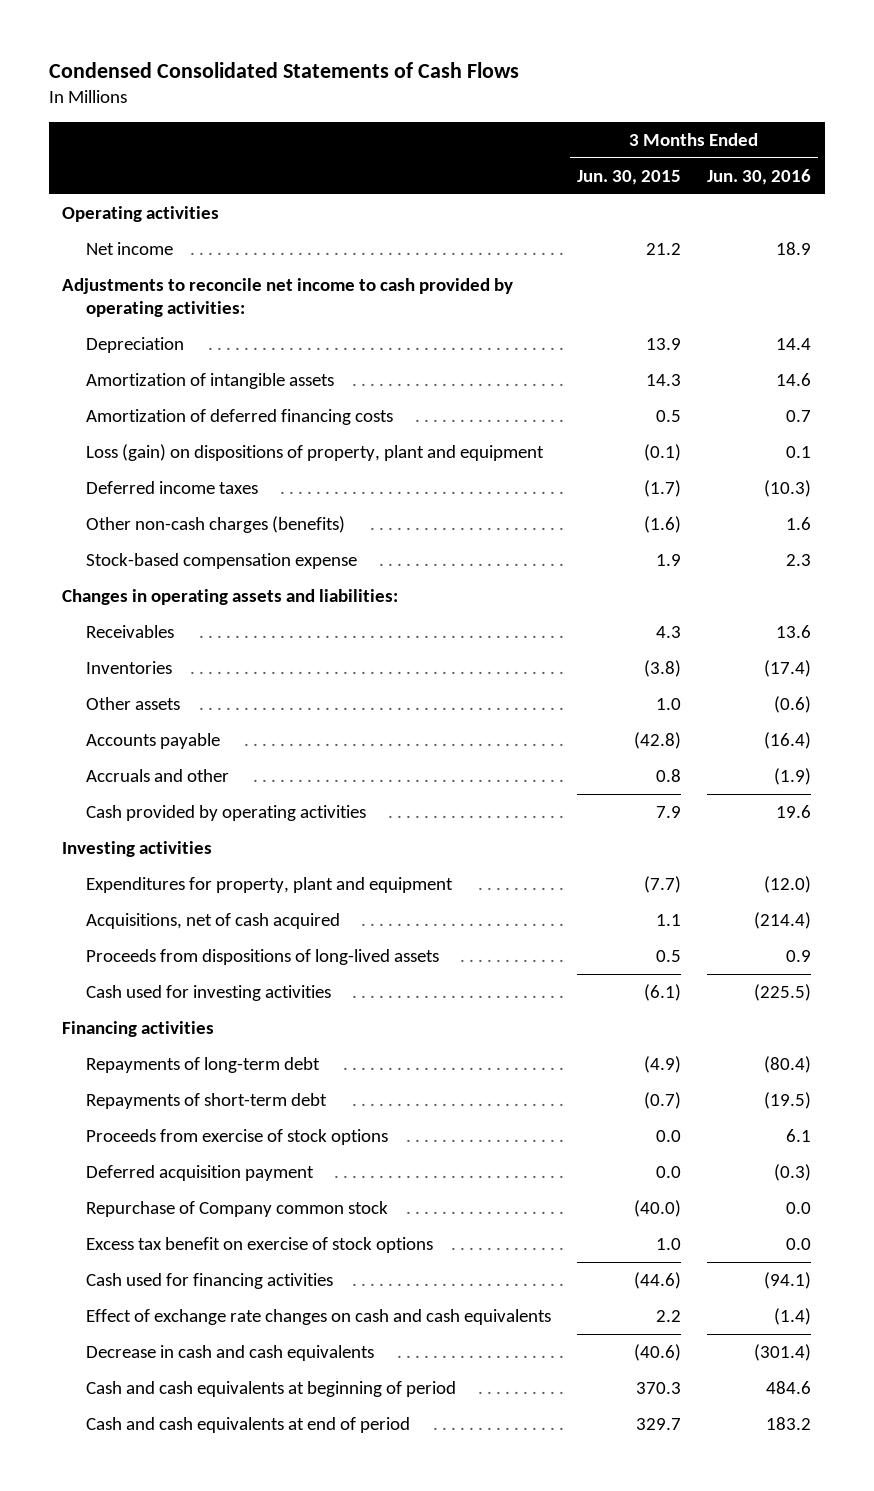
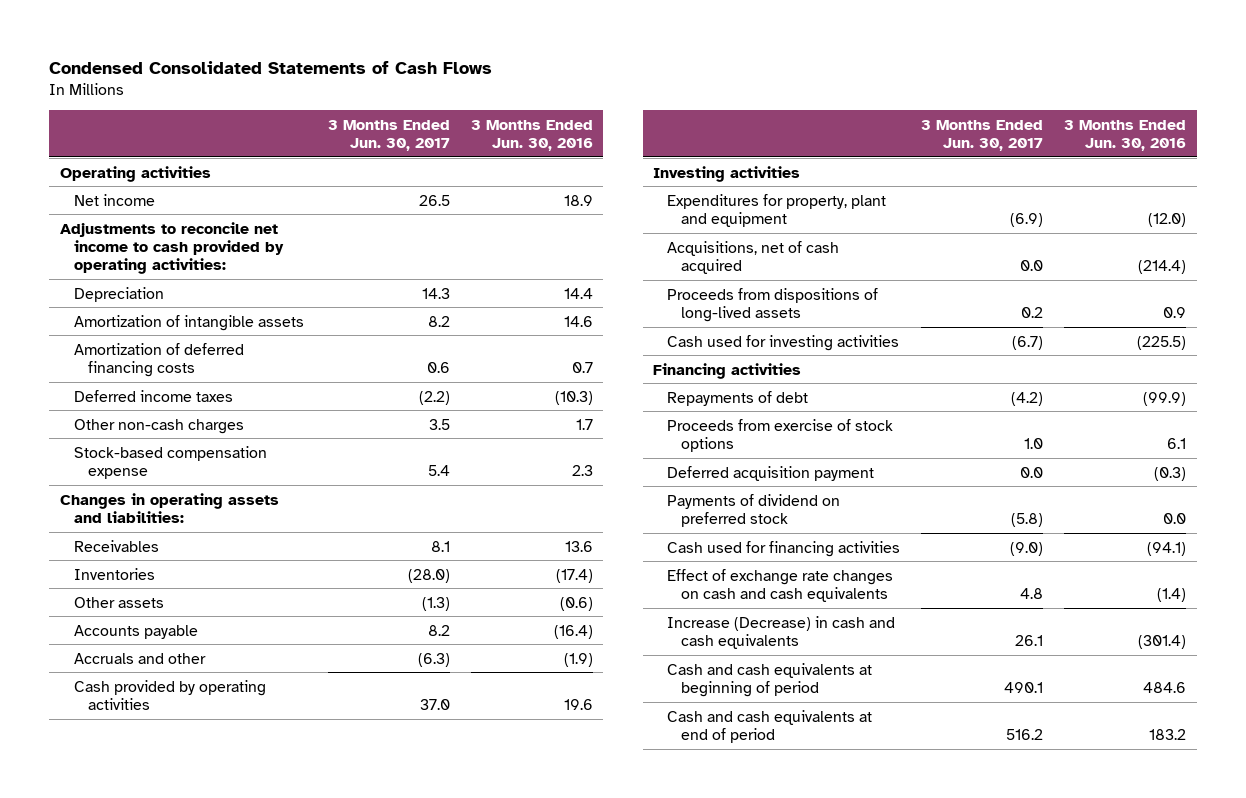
[577,169,682,185] Jun. 30, 2015 -> none
none -> [327,119,450,152] 3 Months Ended Jun. 30, 2017
[85,444,544,462] Loss (gain) on dispositions of property, plant and equipment -> none
[85,516,345,534] Other non-cash charges (benefits) -> [73,418,244,434] Other non-cash charges
[786,517,812,531] 1.6 -> [575,418,593,430] 1.7
[85,1093,327,1110] Repayments of short-term debt -> none
[85,1057,320,1074] Repayments of long-term debt -> [667,390,809,406] Repayments of debt
[764,1056,812,1074] (80.4) -> [1143,391,1187,406] (99.9)
[85,1201,388,1218] Repurchase of Company common stock -> none
[85,1237,433,1254] Excess tax benefit on exercise of stock options -> none
none -> [667,493,841,527] Payments of dividend on preferred stock
[85,1345,374,1362] Decrease in cash and cash equivalents -> [667,615,896,649] Increase (Decrease) in cash and cash equivalents

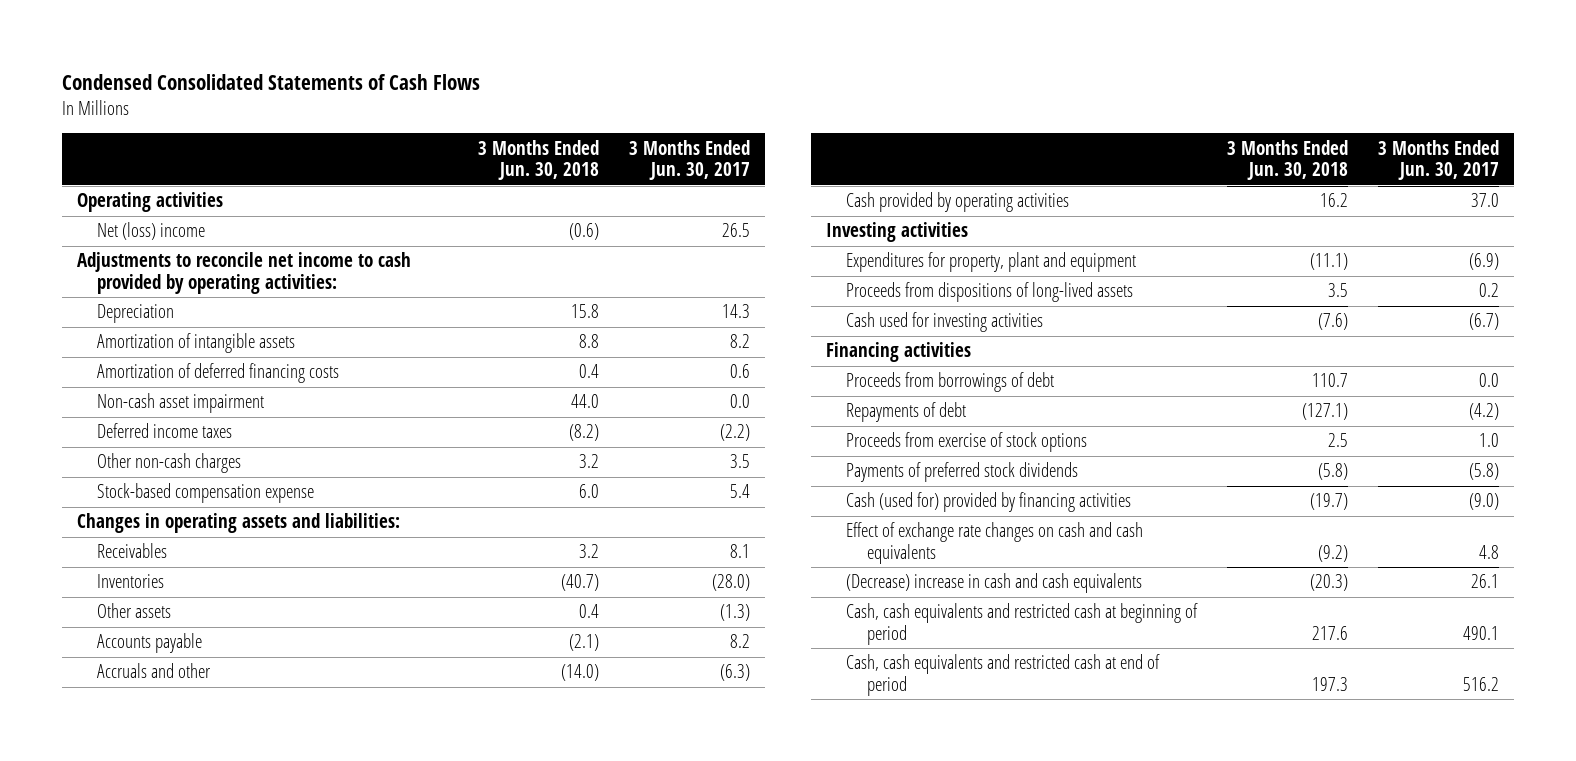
[470,119,593,152] 3 Months Ended Jun. 30, 2016 -> none
none -> [478,139,600,181] 3 Months Ended Jun. 30, 2018
[73,193,155,206] Net income -> [97,222,206,241] Net (loss) income
none -> [97,393,265,414] Non-cash asset impairment
[667,240,840,274] Acquisitions, net of cash acquired -> none
none -> [846,372,1055,393] Proceeds from borrowings of debt
[667,465,875,481] Deferred acquisition payment -> none
[667,493,841,527] Payments of dividend on preferred stock -> [846,462,1079,483] Payments of preferred stock dividends
[667,540,901,557] Cash used for financing activities -> [846,492,1132,513] Cash (used for) provided by financing activities
[667,615,896,649] Increase (Decrease) in cash and cash equivalents -> [846,573,1143,594] (Decrease) increase in cash and cash equivalents
[667,662,873,697] Cash and cash equivalents at beginning of period -> [846,603,1199,645] Cash, cash equivalents and restricted cash at beginning of period
[667,709,873,743] Cash and cash equivalents at end of period -> [846,654,1161,696] Cash, cash equivalents and restricted cash at end of period

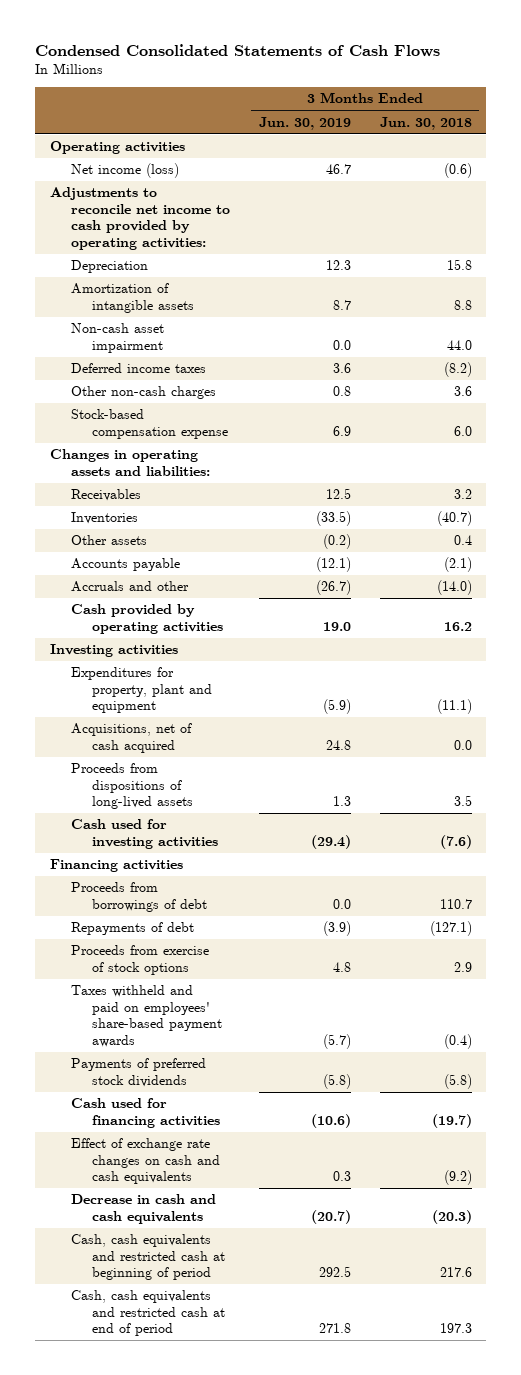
[629,139,751,181] 3 Months Ended Jun. 30, 2017 -> none
none -> [258,116,351,130] Jun. 30, 2019
[97,222,206,241] Net (loss) income -> [70,163,179,179] Net income (loss)
[97,363,340,384] Amortization of deferred financing costs -> none
[579,454,600,469] 3.2 -> [453,386,472,397] 3.6
none -> [70,723,192,753] Acquisitions, net of cash acquired
[1328,433,1349,448] 2.5 -> [453,961,472,972] 2.9
none -> [70,985,223,1047] Taxes withheld and paid on employees' share-based payment awards
[846,492,1132,513] Cash (used for) provided by financing activities -> [70,1098,221,1128] Cash used for financing activities
[846,573,1143,594] (Decrease) increase in cash and cash equivalents -> [70,1194,216,1224] Decrease in cash and cash equivalents

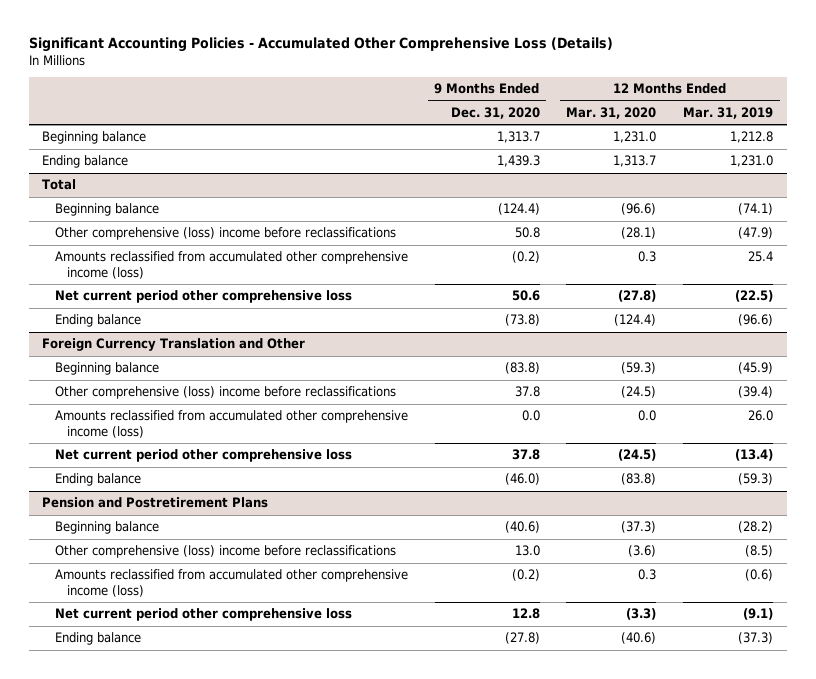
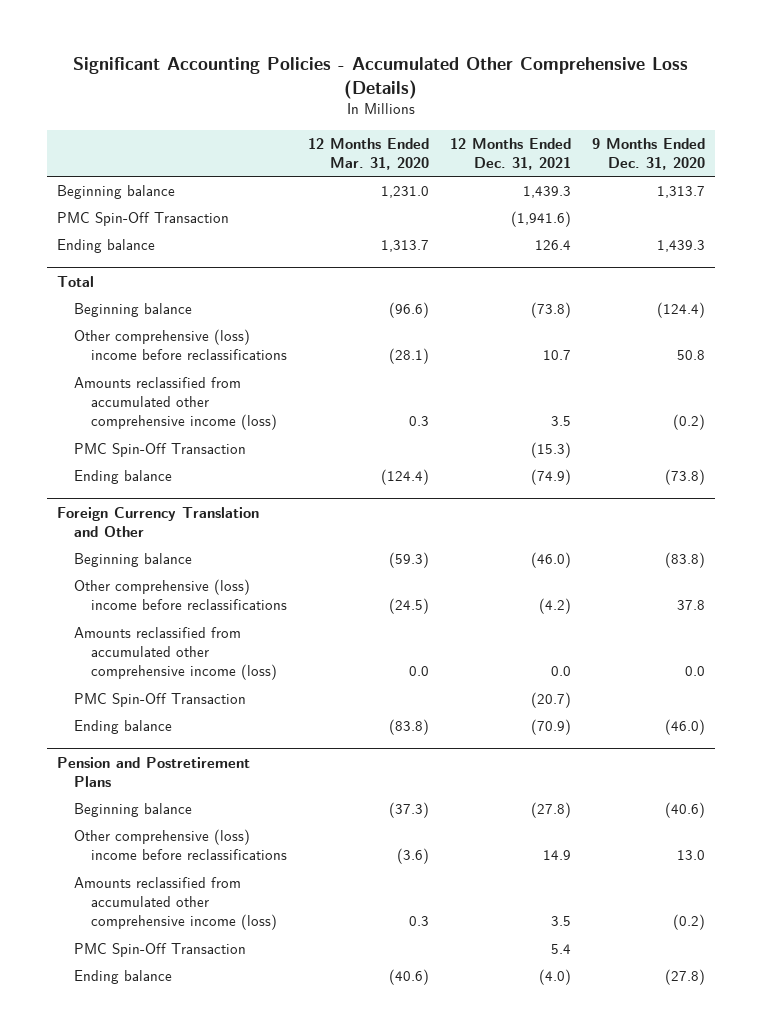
[683,106,774,119] Mar. 31, 2019 -> none
none -> [449,137,571,170] 12 Months Ended Dec. 31, 2021
none -> [57,212,230,227] PMC Spin-Off Transaction
[54,290,352,304] Net current period other comprehensive loss -> none
none -> [74,443,247,458] PMC Spin-Off Transaction
[54,449,352,463] Net current period other comprehensive loss -> none
none -> [74,693,247,708] PMC Spin-Off Transaction
[54,608,352,622] Net current period other comprehensive loss -> none
none -> [74,943,247,958] PMC Spin-Off Transaction

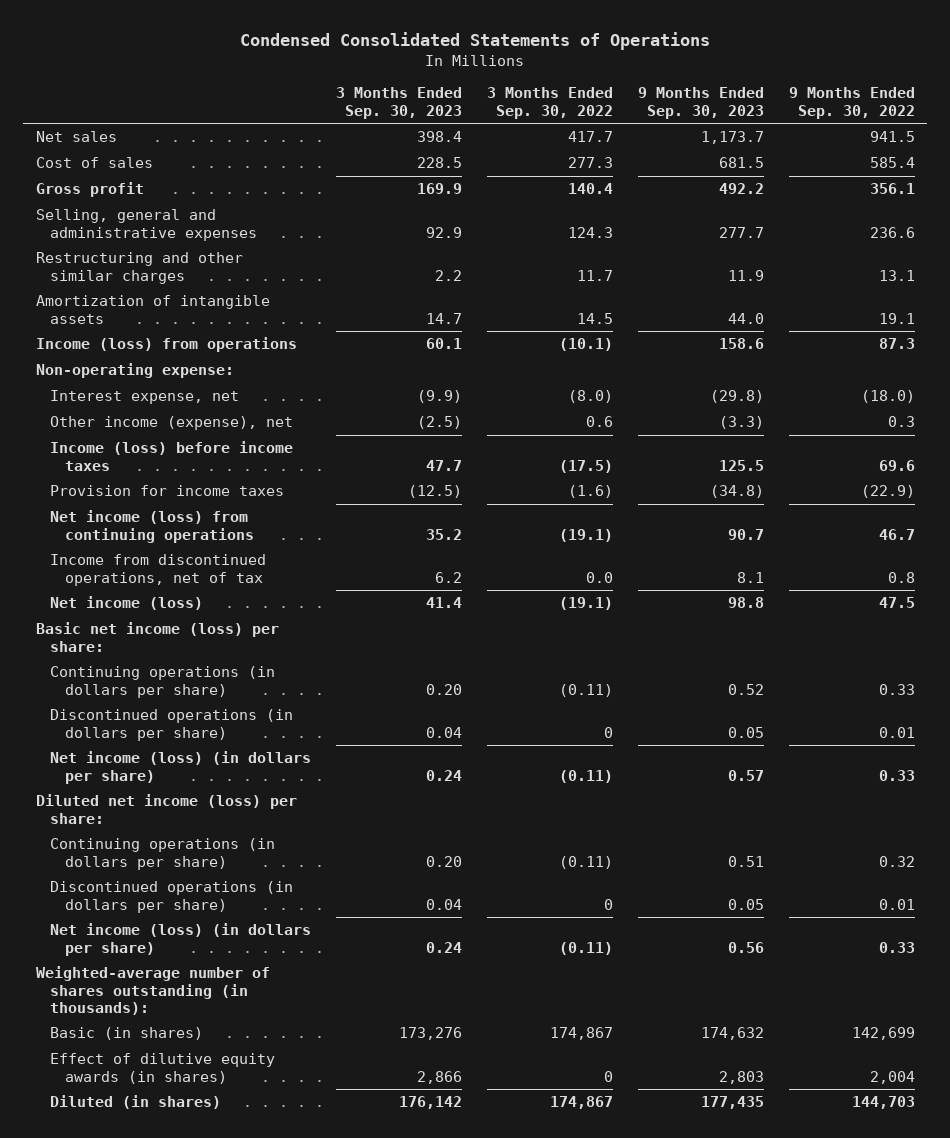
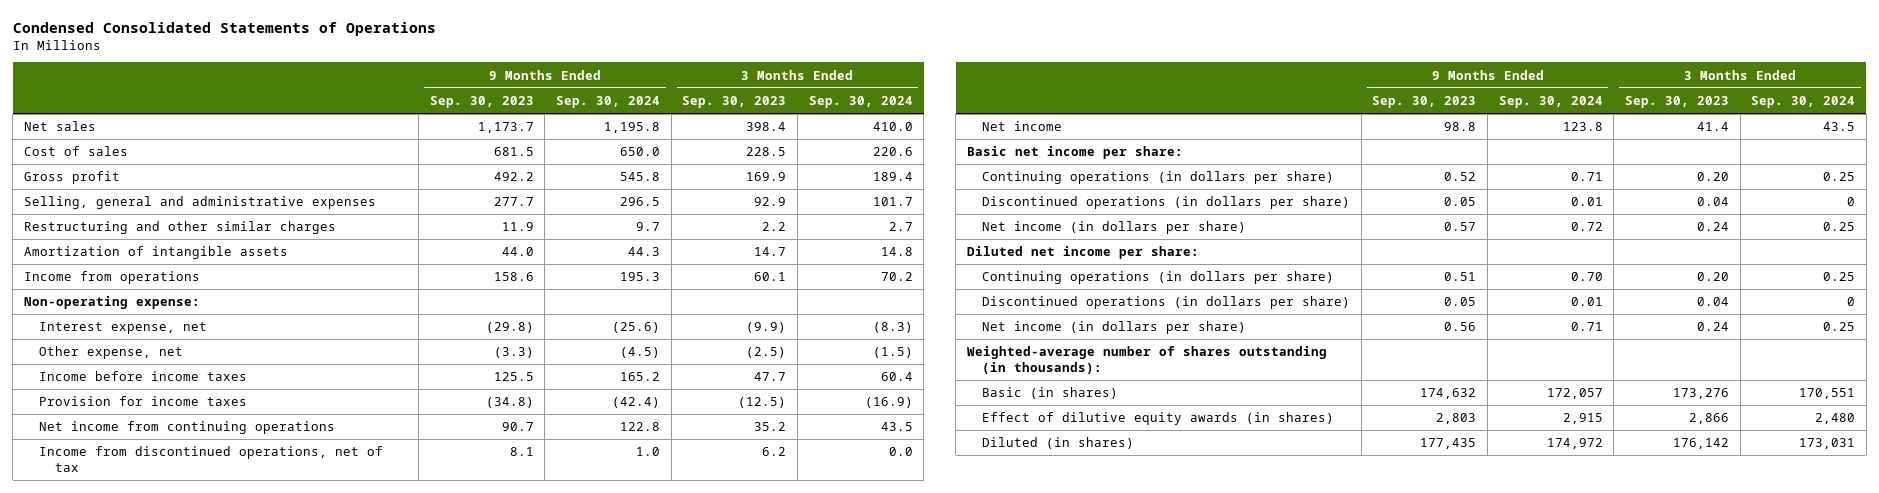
[487,87,614,119] 3 Months Ended Sep. 30, 2022 -> none
[788,87,915,119] 9 Months Ended Sep. 30, 2022 -> none
none -> [555,95,660,108] Sep. 30, 2024
none -> [808,95,913,108] Sep. 30, 2024
[35,337,297,353] Income (loss) from operations -> [23,271,200,285] Income from operations
[50,416,294,431] Other income (expense), net -> [39,346,184,360] Other expense, net
[50,441,294,471] Income (loss) before income taxes -> [39,371,248,382] Income before income taxes
[50,510,255,543] Net income (loss) from continuing operations -> [39,421,336,435] Net income from continuing operations
[50,596,204,611] Net income (loss) -> [982,121,1063,132] Net income
[35,622,279,652] Basic net income (loss) per share: -> [966,146,1183,160] Basic net income per share:
[50,751,312,784] Net income (loss) (in dollars per share) -> [982,221,1247,235] Net income (in dollars per share)
[35,794,297,824] Diluted net income (loss) per share: -> [966,246,1199,260] Diluted net income per share:
[50,923,312,956] Net income (loss) (in dollars per share) -> [982,321,1247,335] Net income (in dollars per share)

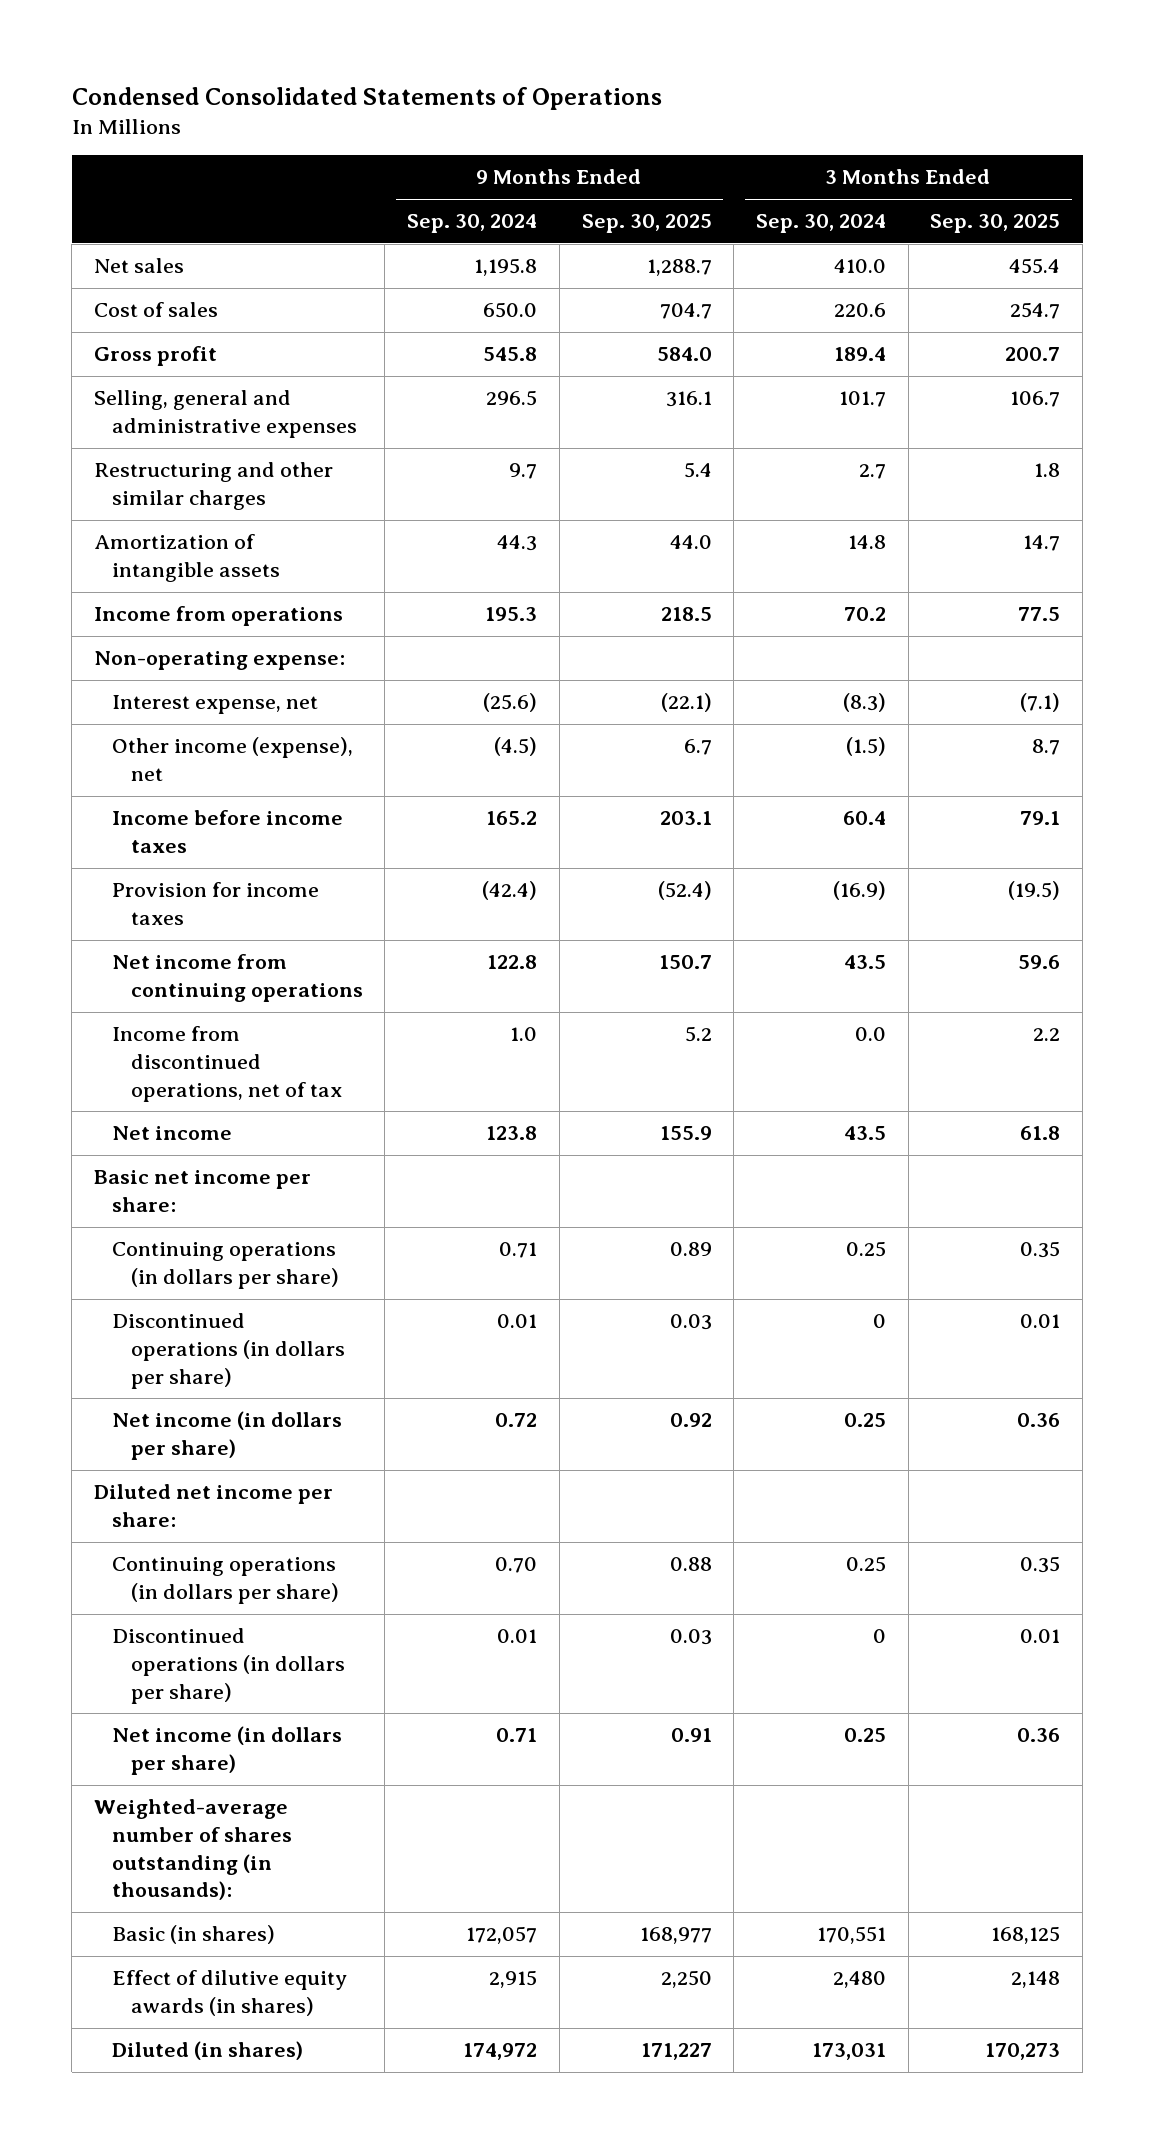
[429,95,534,108] Sep. 30, 2023 -> none
[682,95,787,108] Sep. 30, 2023 -> none
none -> [581,214,712,234] Sep. 30, 2025
none -> [930,214,1061,234] Sep. 30, 2025
[39,346,184,360] Other expense, net -> [112,737,354,782] Other income (expense), net

